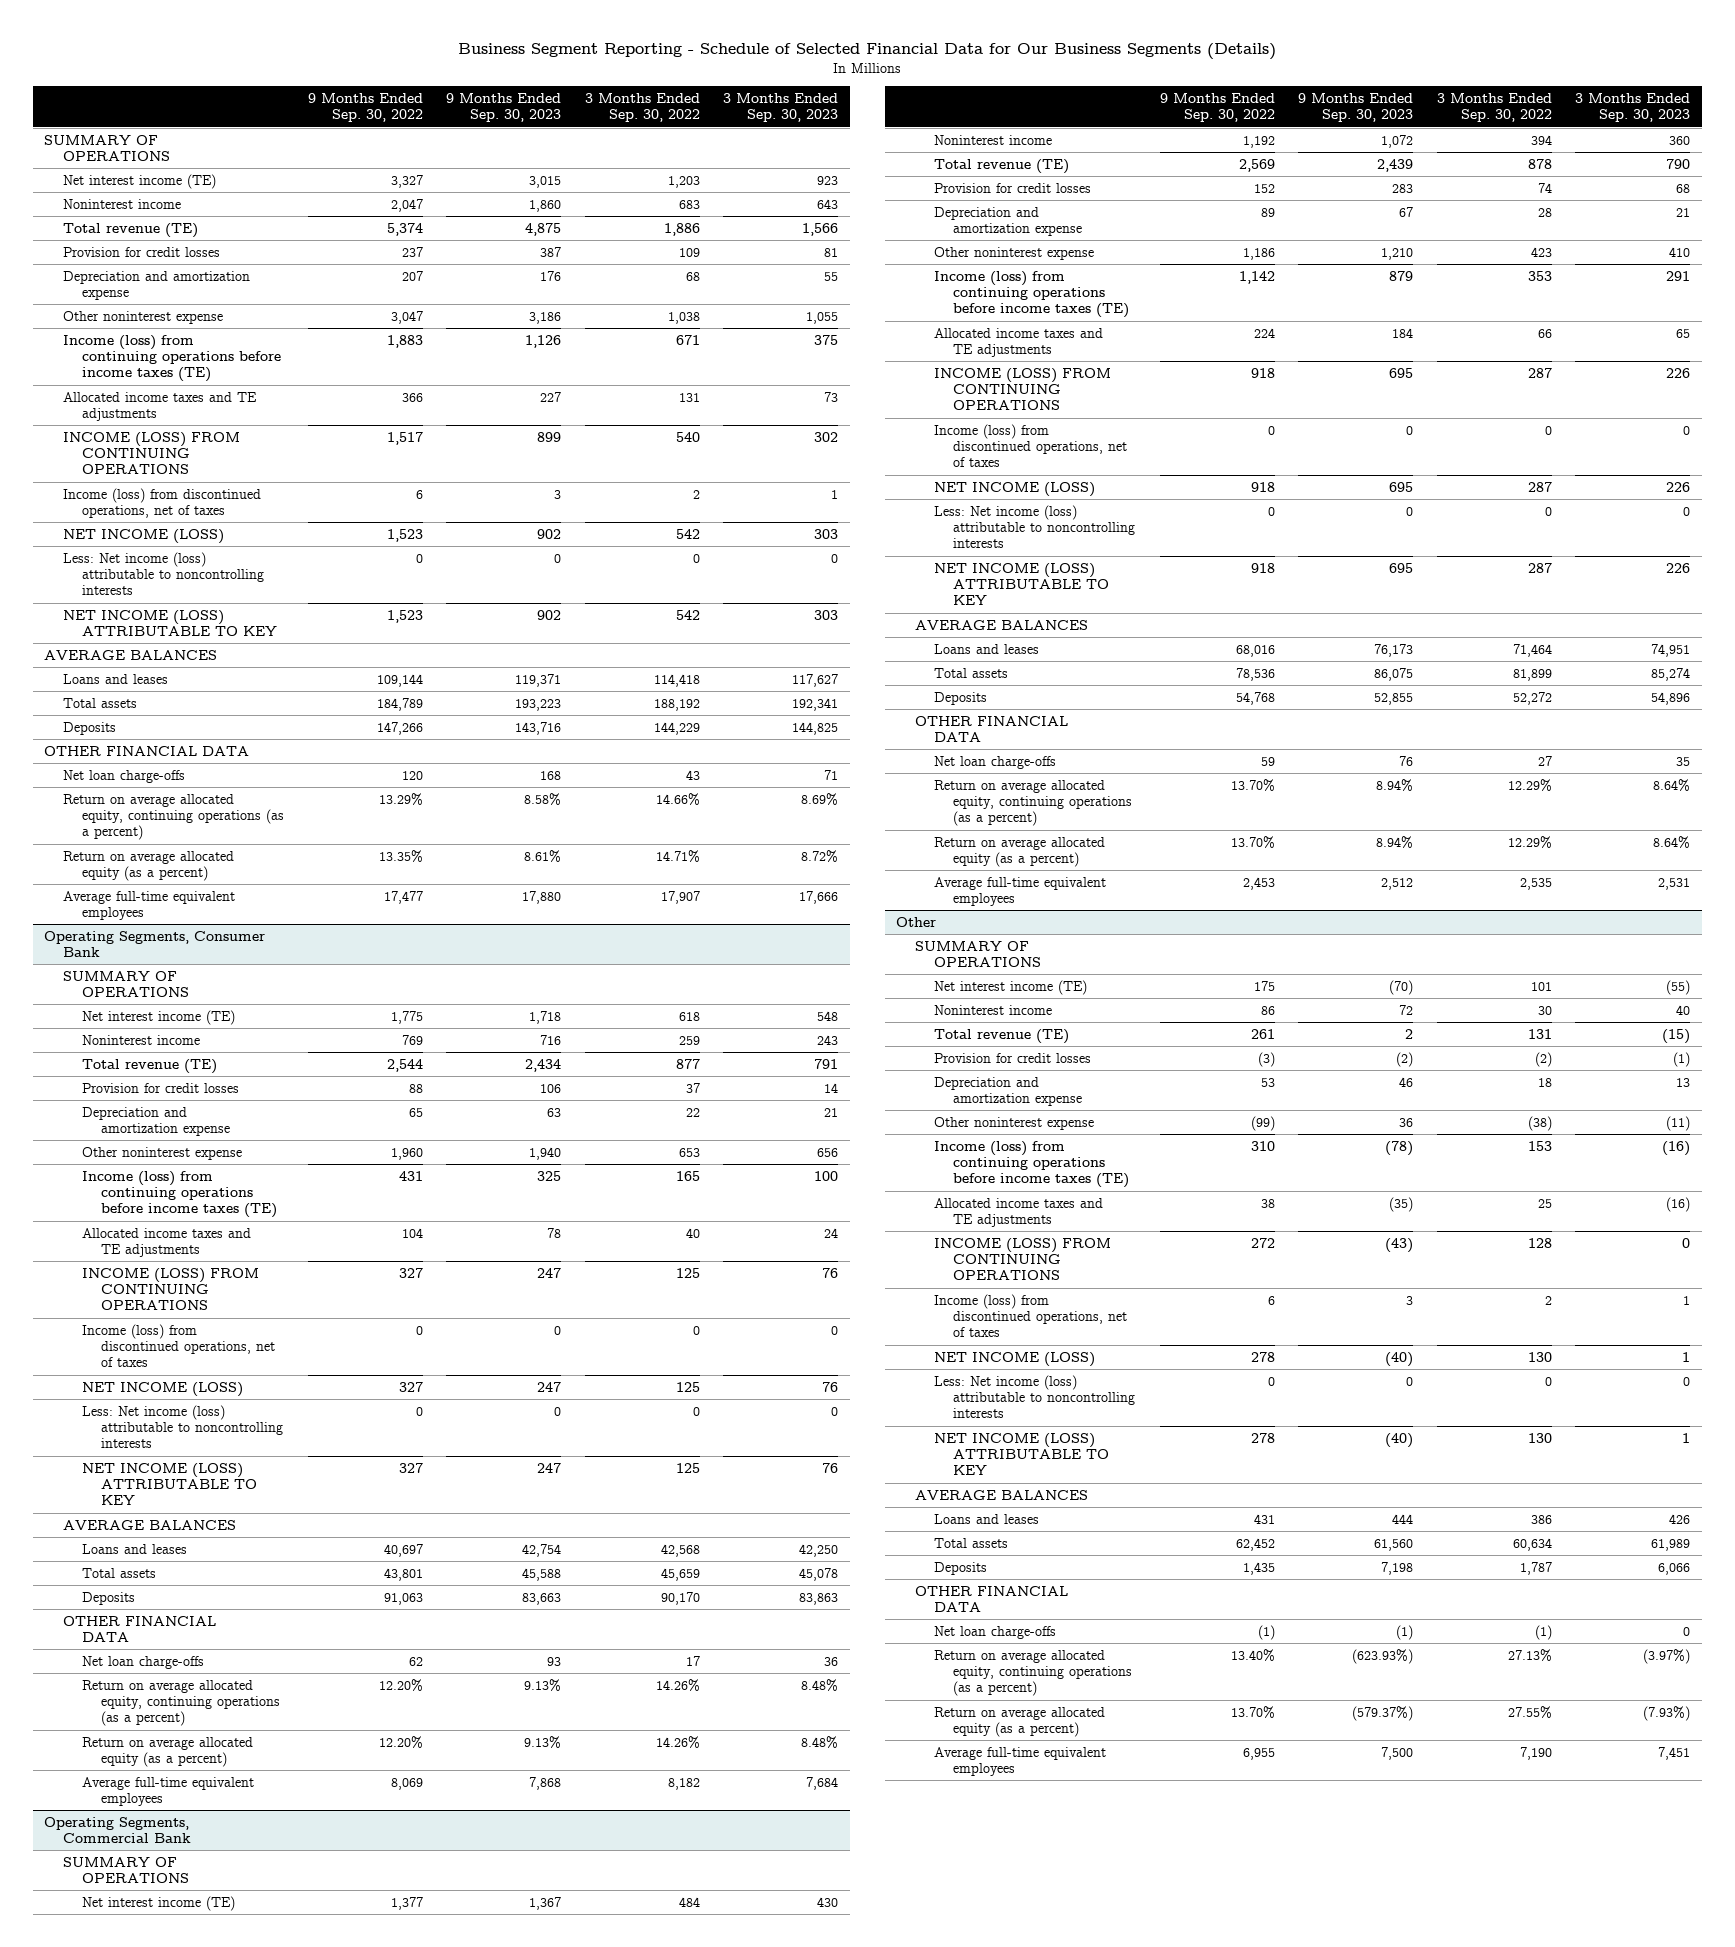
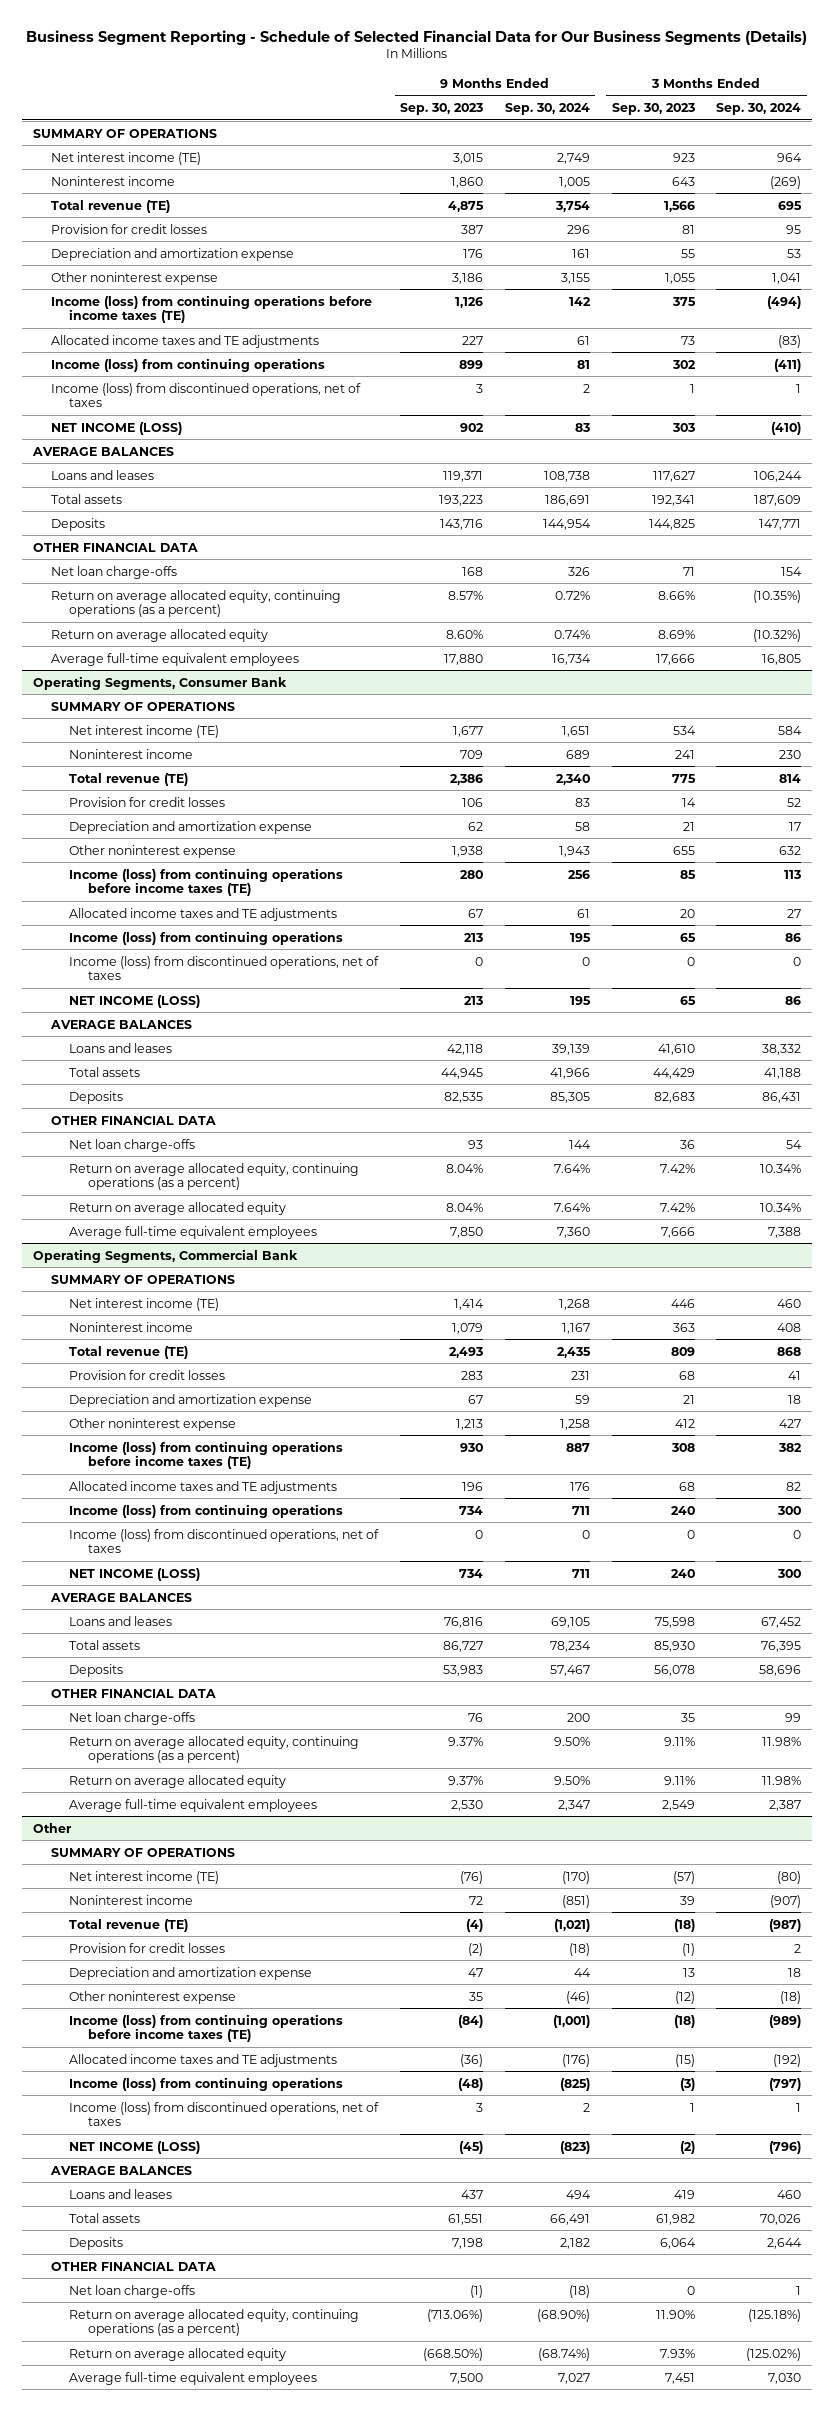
[307,92,423,123] 9 Months Ended Sep. 30, 2022 -> none
[584,92,700,123] 3 Months Ended Sep. 30, 2022 -> none
none -> [504,102,590,115] Sep. 30, 2024
none -> [716,102,802,115] Sep. 30, 2024
[63,431,241,475] INCOME (LOSS) FROM CONTINUING OPERATIONS -> [51,357,326,372] Income (loss) from continuing operations
[63,551,264,596] Less: Net income (loss) attributable to noncontrolling interests -> none
[63,609,277,637] NET INCOME (LOSS) ATTRIBUTABLE TO KEY -> none
[524,792,562,806] 8.58% -> [448,590,484,600] 8.57%
[801,792,839,806] 8.69% -> [657,590,695,600] 8.66%
[63,850,235,882] Return on average allocated equity (as a percent) -> [51,628,269,642] Return on average allocated equity
[524,849,562,863] 8.61% -> [446,629,484,639] 8.60%
[801,849,839,863] 8.72% -> [657,629,695,639] 8.69%
[529,1010,562,1024] 1,718 -> [453,725,484,737] 1,677
[817,1010,839,1021] 548 -> [672,725,696,735] 534
[540,1034,562,1045] 716 -> [460,749,484,759] 709
[817,1034,839,1045] 243 -> [674,749,695,759] 241
[525,1058,562,1072] 2,434 -> [450,773,484,785] 2,386
[814,1058,839,1069] 791 -> [671,773,696,783] 775
[547,1107,562,1117] 63 -> [468,821,484,831] 62
[529,1146,562,1160] 1,940 -> [452,845,484,857] 1,938
[817,1147,839,1157] 656 -> [672,845,695,855] 655
[537,1170,562,1181] 325 -> [460,869,484,879] 280
[814,1170,839,1181] 100 -> [679,869,696,879] 85
[547,1227,562,1238] 78 -> [468,908,484,918] 67
[824,1227,839,1238] 24 -> [679,908,695,918] 20
[81,1267,259,1311] INCOME (LOSS) FROM CONTINUING OPERATIONS -> [69,930,344,945] Income (loss) from continuing operations
[537,1267,562,1278] 247 -> [464,932,484,942] 213
[822,1267,839,1278] 76 -> [679,932,696,942] 65
[81,1404,283,1449] Less: Net income (loss) attributable to noncontrolling interests -> none
[81,1462,257,1506] NET INCOME (LOSS) ATTRIBUTABLE TO KEY -> none
[537,1381,562,1392] 247 -> [464,995,484,1005] 213
[822,1381,839,1392] 76 -> [679,995,696,1005] 65
[522,1543,562,1557] 42,754 -> [447,1043,484,1055] 42,118
[799,1543,839,1557] 42,250 -> [657,1043,695,1055] 41,610
[522,1567,562,1581] 45,588 -> [441,1067,484,1079] 44,945
[799,1567,839,1581] 45,078 -> [652,1067,695,1079] 44,429
[522,1592,562,1605] 83,663 -> [444,1091,484,1103] 82,535
[799,1592,839,1605] 83,863 -> [653,1091,695,1103] 82,683
[524,1678,562,1692] 9.13% -> [446,1163,484,1173] 8.04%
[801,1678,839,1692] 8.48% -> [659,1163,695,1173] 7.42%
[81,1736,253,1768] Return on average allocated equity (as a percent) -> [69,1201,287,1215] Return on average allocated equity
[524,1735,562,1749] 9.13% -> [446,1202,484,1212] 8.04%
[801,1735,839,1749] 8.48% -> [659,1202,695,1212] 7.42%
[529,1776,562,1790] 7,868 -> [450,1226,484,1238] 7,850
[806,1776,839,1790] 7,684 -> [660,1226,695,1238] 7,666
[529,1896,562,1910] 1,367 -> [454,1298,485,1310] 1,414
[817,1896,839,1907] 430 -> [670,1298,695,1308] 446
[1381,134,1414,148] 1,072 -> [452,1322,484,1334] 1,079
[1669,135,1691,145] 360 -> [672,1322,695,1332] 363
[1377,158,1414,172] 2,439 -> [449,1346,484,1358] 2,493
[1666,158,1691,169] 790 -> [670,1346,695,1356] 809
[1381,247,1414,260] 1,210 -> [456,1418,484,1430] 1,213
[1669,246,1691,257] 410 -> [674,1418,695,1428] 412
[1389,270,1414,281] 879 -> [460,1442,484,1452] 930
[1666,270,1691,281] 291 -> [670,1442,695,1452] 308
[1392,327,1414,338] 184 -> [462,1481,484,1491] 196
[1676,328,1691,338] 65 -> [678,1481,695,1491] 68
[933,367,1111,411] INCOME (LOSS) FROM CONTINUING OPERATIONS -> [69,1503,344,1518] Income (loss) from continuing operations
[1389,367,1414,378] 695 -> [459,1505,484,1515] 734
[1666,367,1691,378] 226 -> [670,1505,695,1515] 240
[933,504,1135,549] Less: Net income (loss) attributable to noncontrolling interests -> none
[933,562,1109,606] NET INCOME (LOSS) ATTRIBUTABLE TO KEY -> none
[1389,481,1414,492] 695 -> [459,1568,484,1578] 734
[1666,481,1691,492] 226 -> [670,1568,695,1578] 240
[1374,643,1414,657] 76,173 -> [444,1616,484,1628] 76,816
[1651,643,1691,657] 74,951 -> [654,1616,695,1628] 75,598
[1374,667,1414,681] 86,075 -> [443,1640,484,1652] 86,727
[1651,667,1691,681] 85,274 -> [653,1640,695,1652] 85,930
[1374,692,1414,705] 52,855 -> [443,1664,484,1676] 53,983
[1651,691,1691,705] 54,896 -> [653,1664,695,1676] 56,078
[1376,778,1414,792] 8.94% -> [448,1736,484,1746] 9.37%
[1653,778,1691,792] 8.64% -> [663,1736,695,1746] 9.11%
[933,836,1105,868] Return on average allocated equity (as a percent) -> [69,1774,287,1788] Return on average allocated equity
[1376,835,1414,849] 8.94% -> [448,1775,484,1785] 9.37%
[1653,835,1691,849] 8.64% -> [663,1775,695,1785] 9.11%
[1381,877,1414,890] 2,512 -> [451,1799,484,1811] 2,530
[1658,877,1691,890] 2,531 -> [661,1799,695,1811] 2,549
[1389,979,1414,995] (70) -> [460,1870,484,1884] (76)
[1666,979,1691,995] (55) -> [672,1870,695,1884] (57)
[1676,1004,1691,1015] 40 -> [679,1895,695,1905] 39
[1405,1028,1414,1039] 2 -> [466,1918,484,1932] (4)
[1662,1028,1691,1044] (15) -> [673,1918,695,1932] (18)
[1399,1076,1414,1087] 46 -> [468,1967,484,1977] 47
[1399,1117,1414,1127] 36 -> [469,1991,484,2001] 35
[1666,1115,1691,1131] (11) -> [674,1990,695,2004] (12)
[1385,1140,1414,1156] (78) -> [458,2014,484,2028] (84)
[1662,1140,1691,1156] (16) -> [673,2014,695,2028] (18)
[1389,1196,1414,1212] (35) -> [460,2053,484,2067] (36)
[1666,1196,1691,1212] (16) -> [674,2053,695,2067] (15)
[933,1237,1111,1281] INCOME (LOSS) FROM CONTINUING OPERATIONS -> [69,2076,344,2091] Income (loss) from continuing operations
[1385,1237,1414,1253] (43) -> [458,2077,484,2091] (48)
[1682,1237,1691,1248] 0 -> [679,2077,695,2091] (3)
[933,1374,1135,1419] Less: Net income (loss) attributable to noncontrolling interests -> none
[933,1432,1109,1476] NET INCOME (LOSS) ATTRIBUTABLE TO KEY -> none
[1385,1351,1414,1367] (40) -> [459,2140,484,2154] (45)
[1682,1351,1691,1362] 1 -> [679,2140,695,2154] (2)
[1392,1513,1414,1524] 444 -> [461,2189,484,2199] 437
[1669,1513,1691,1524] 426 -> [673,2189,695,2199] 419
[1374,1538,1414,1551] 61,560 -> [448,2213,484,2225] 61,551
[1651,1538,1691,1551] 61,989 -> [655,2213,695,2225] 61,982
[1658,1562,1691,1575] 6,066 -> [659,2237,696,2249] 6,064
[1352,1648,1414,1664] (623.93%) -> [427,2308,484,2322] (713.06%)
[1643,1648,1691,1664] (3.97%) -> [655,2309,695,2319] 11.90%
[933,1706,1105,1738] Return on average allocated equity (as a percent) -> [69,2347,287,2361] Return on average allocated equity
[1352,1705,1414,1721] (579.37%) -> [423,2347,484,2361] (668.50%)
[1643,1705,1691,1721] (7.93%) -> [659,2348,695,2358] 7.93%

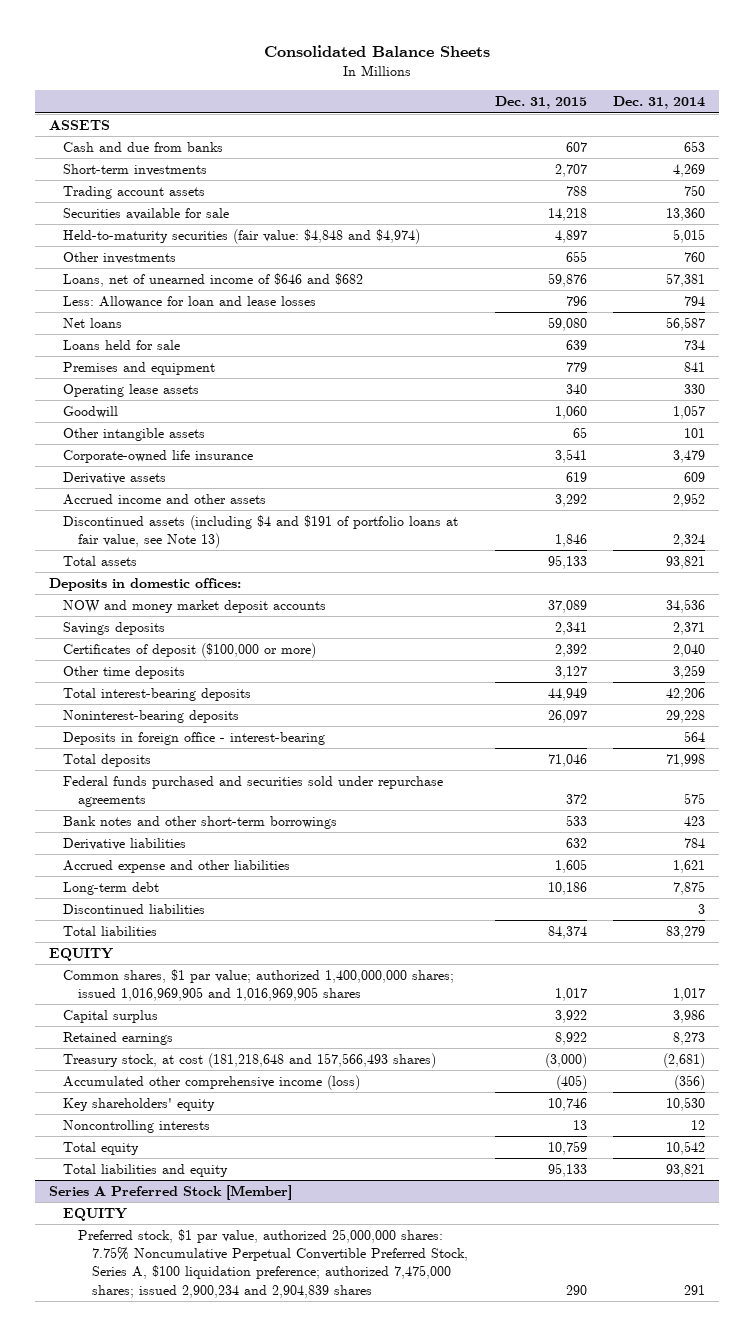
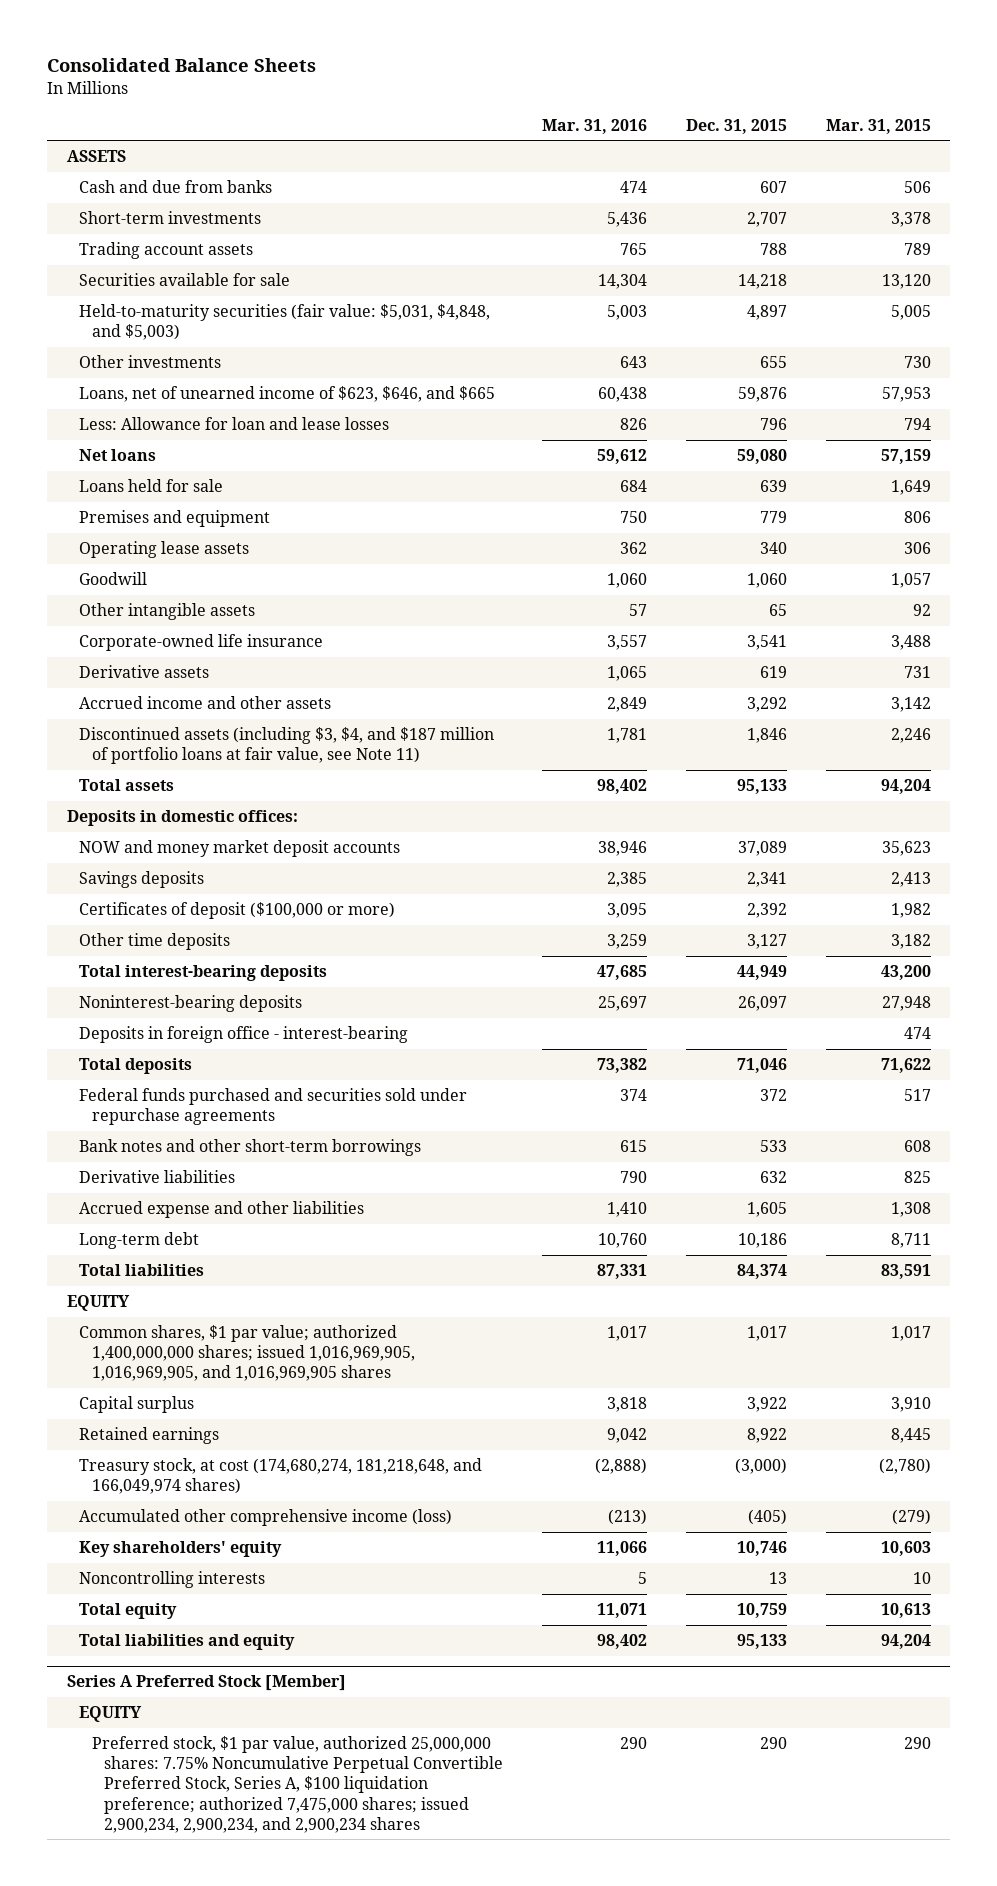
[613,96,706,110] Dec. 31, 2014 -> none
none -> [541,118,647,134] Mar. 31, 2016
none -> [825,118,931,134] Mar. 31, 2015
[63,228,421,244] Held-to-maturity securities (fair value: $4,848 and $4,974) -> [79,304,491,341] Held-to-maturity securities (fair value: $5,031, $4,848, and $5,003)
[63,272,364,287] Loans, net of unearned income of $646 and $682 -> [79,386,496,403] Loans, net of unearned income of $623, $646, and $665
[63,514,459,549] Discontinued assets (including $4 and $191 of portfolio loans at fair value, see Note 13) -> [79,727,495,765] Discontinued assets (including $3, $4, and $187 million of portfolio loans at fair value, see Note 11)
[63,903,206,914] Discontinued liabilities -> none
[63,968,455,1002] Common shares, $1 par value; authorized 1,400,000,000 shares; issued 1,016,969,905 and 1,016,969,905 shares -> [79,1325,415,1382] Common shares, $1 par value; authorized 1,400,000,000 shares; issued 1,016,969,905, 1,016,969,905, and 1,016,969,905 shares
[63,1052,437,1068] Treasury stock, at cost (181,218,648 and 157,566,493 shares) -> [79,1458,483,1495] Treasury stock, at cost (174,680,274, 181,218,648, and 166,049,974 shares)
[77,1228,468,1298] Preferred stock, $1 par value, authorized 25,000,000 shares: 7.75% Noncumulative Perpetual Convertible Preferred Stock, Series A, $100 liquidation preference; authorized 7,475,000 shares; issued 2,900,234 and 2,904,839 shares -> [91,1736,504,1833] Preferred stock, $1 par value, authorized 25,000,000 shares: 7.75% Noncumulative Perpetual Convertible Preferred Stock, Series A, $100 liquidation preference; authorized 7,475,000 shares; issued 2,900,234, 2,900,234, and 2,900,234 shares

